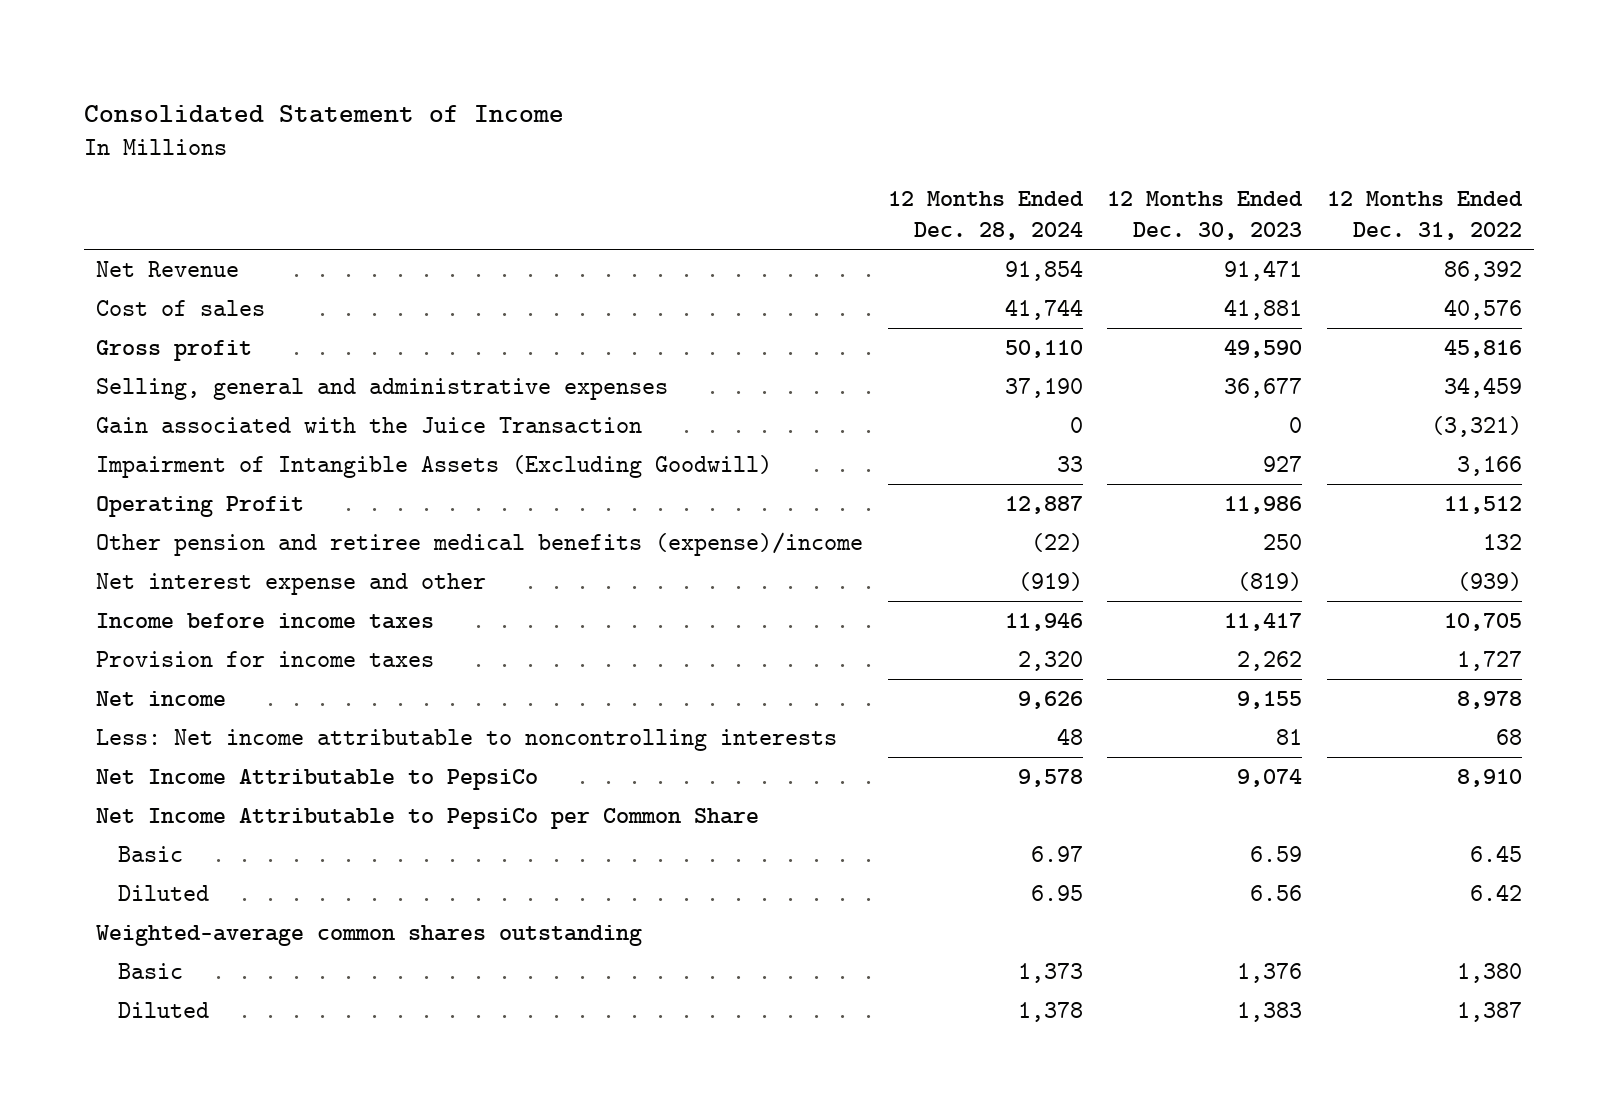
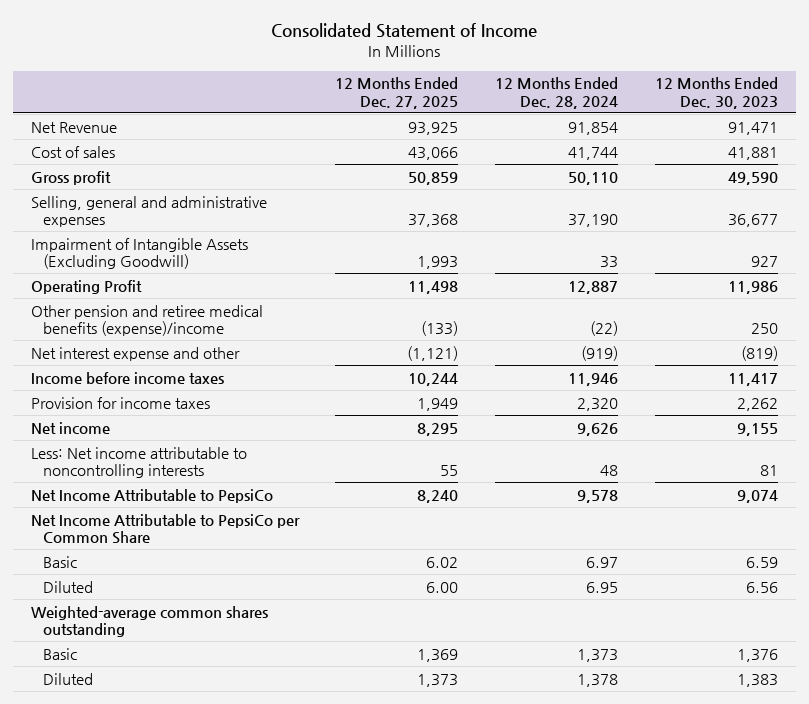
[1327,191,1524,241] 12 Months Ended Dec. 31, 2022 -> none
none -> [335,77,459,109] 12 Months Ended Dec. 27, 2025
[95,417,642,434] Gain associated with the Juice Transaction -> none

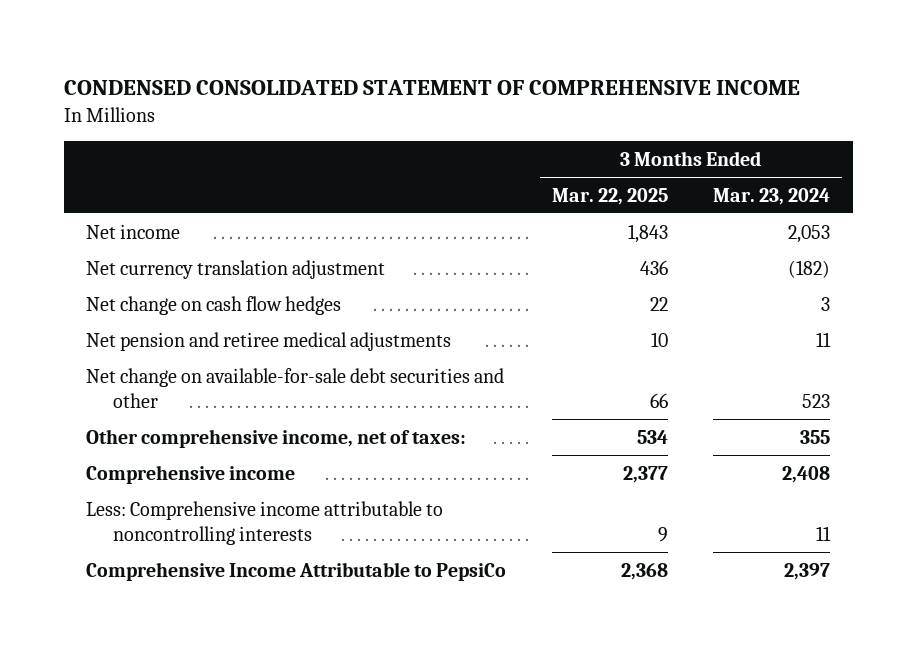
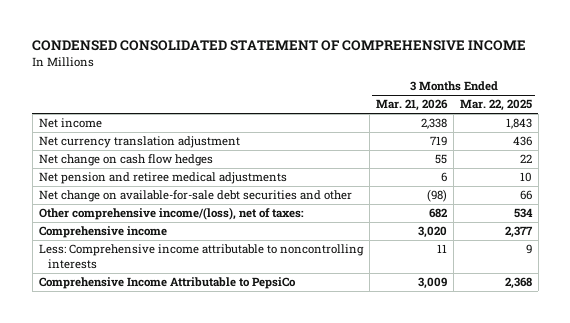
[713,187,831,205] Mar. 23, 2024 -> none
none -> [375,99,448,112] Mar. 21, 2026
[86,428,467,448] Other comprehensive income, net of taxes: -> [38,207,304,221] Other comprehensive income/(loss), net of taxes:

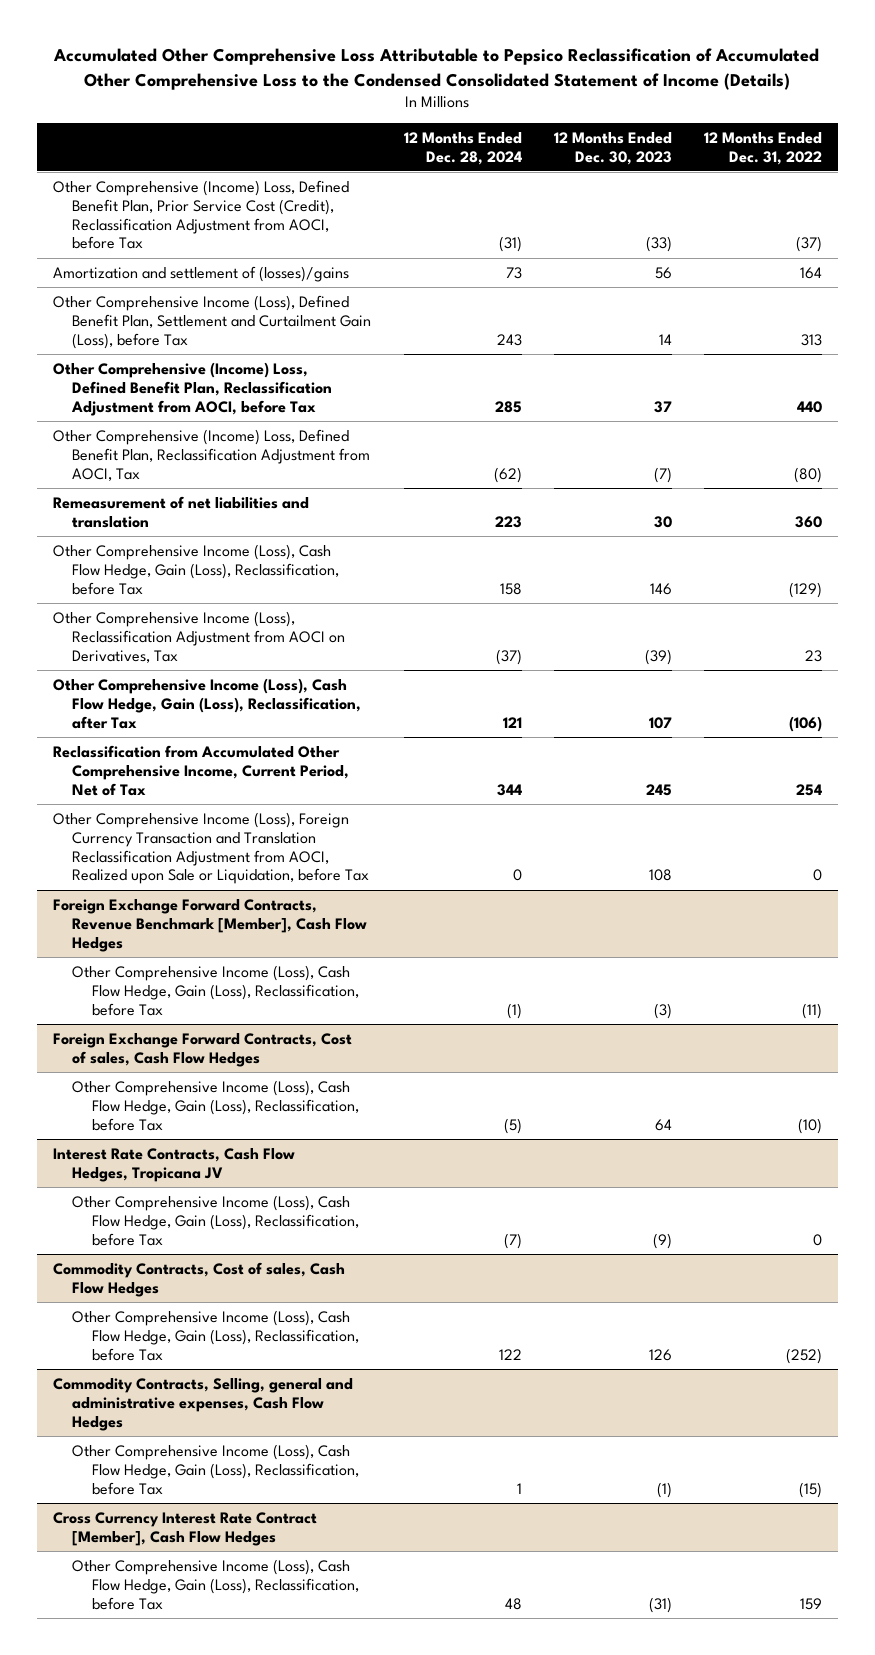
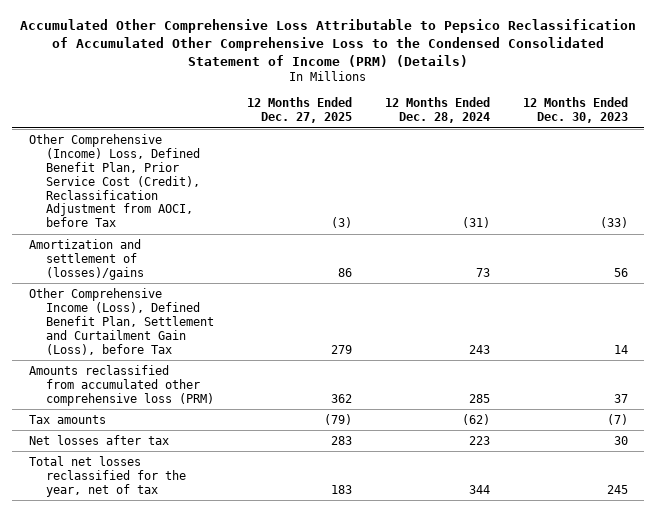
[53,48,820,90] Accumulated Other Comprehensive Loss Attributable to Pepsico Reclassification of Accumulated Other Comprehensive Loss to the Condensed Consolidated Statement of Income (Details) -> [20,19,637,67] Accumulated Other Comprehensive Loss Attributable to Pepsico Reclassification of Accumulated Other Comprehensive Loss to the Condensed Consolidated Statement of Income (PRM) (Details)
[703,131,822,165] 12 Months Ended Dec. 31, 2022 -> none
none -> [247,97,353,124] 12 Months Ended Dec. 27, 2025
[53,543,340,595] Other Comprehensive Income (Loss), Cash Flow Hedge, Gain (Loss), Reclassification, before Tax -> none
[53,610,346,663] Other Comprehensive Income (Loss), Reclassification Adjustment from AOCI on Derivatives, Tax -> none
[53,677,362,729] Other Comprehensive Income (Loss), Cash Flow Hedge, Gain (Loss), Reclassification, after Tax -> none
[53,811,370,885] Other Comprehensive Income (Loss), Foreign Currency Transaction and Translation Reclassification Adjustment from AOCI, Realized upon Sale or Liquidation, before Tax -> none
[53,898,368,952] Foreign Exchange Forward Contracts, Revenue Benchmark [Member], Cash Flow Hedges -> none
[72,964,359,1016] Other Comprehensive Income (Loss), Cash Flow Hedge, Gain (Loss), Reclassification, before Tax -> none
[53,1032,353,1067] Foreign Exchange Forward Contracts, Cost of sales, Cash Flow Hedges -> none
[72,1079,359,1131] Other Comprehensive Income (Loss), Cash Flow Hedge, Gain (Loss), Reclassification, before Tax -> none
[53,1147,296,1182] Interest Rate Contracts, Cash Flow Hedges, Tropicana JV -> none
[72,1194,359,1246] Other Comprehensive Income (Loss), Cash Flow Hedge, Gain (Loss), Reclassification, before Tax -> none
[53,1261,346,1297] Commodity Contracts, Cost of sales, Cash Flow Hedges -> none
[72,1309,359,1361] Other Comprehensive Income (Loss), Cash Flow Hedge, Gain (Loss), Reclassification, before Tax -> none
[53,1377,354,1431] Commodity Contracts, Selling, general and administrative expenses, Cash Flow Hedges -> none
[72,1443,359,1495] Other Comprehensive Income (Loss), Cash Flow Hedge, Gain (Loss), Reclassification, before Tax -> none
[53,1511,318,1546] Cross Currency Interest Rate Contract [Member], Cash Flow Hedges -> none
[72,1558,359,1610] Other Comprehensive Income (Loss), Cash Flow Hedge, Gain (Loss), Reclassification, before Tax -> none
[53,361,333,416] Other Comprehensive (Income) Loss, Defined Benefit Plan, Reclassification Adjustment from AOCI, before Tax -> [28,364,215,406] Amounts reclassified from accumulated other comprehensive loss (PRM)
[53,428,371,481] Other Comprehensive (Income) Loss, Defined Benefit Plan, Reclassification Adjustment from AOCI, Tax -> [28,414,106,424] Tax amounts
[53,495,310,528] Remeasurement of net liabilities and translation -> [28,434,169,445] Net losses after tax
[53,744,350,796] Reclassification from Accumulated Other Comprehensive Income, Current Period, Net of Tax -> [28,455,187,497] Total net losses reclassified for the year, net of tax

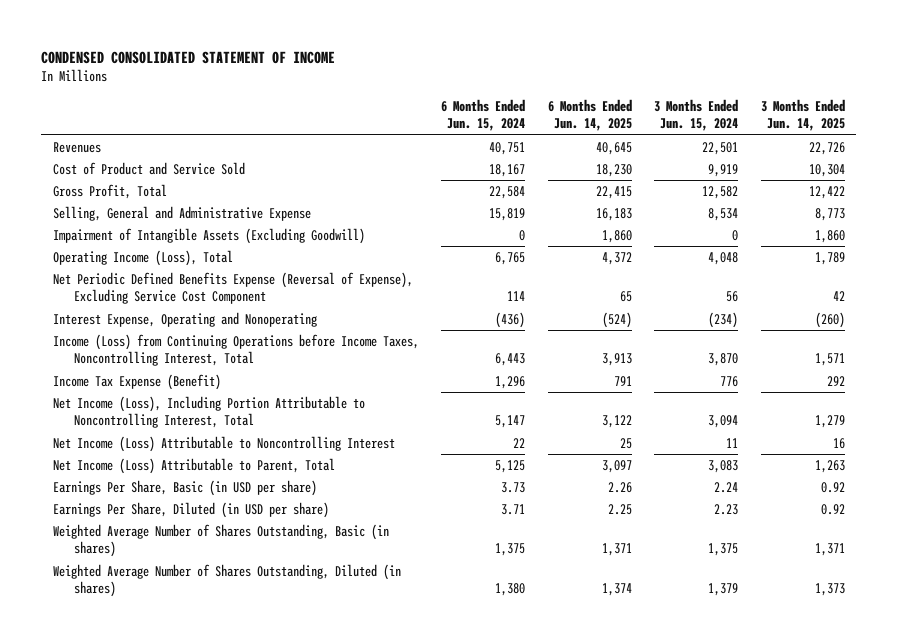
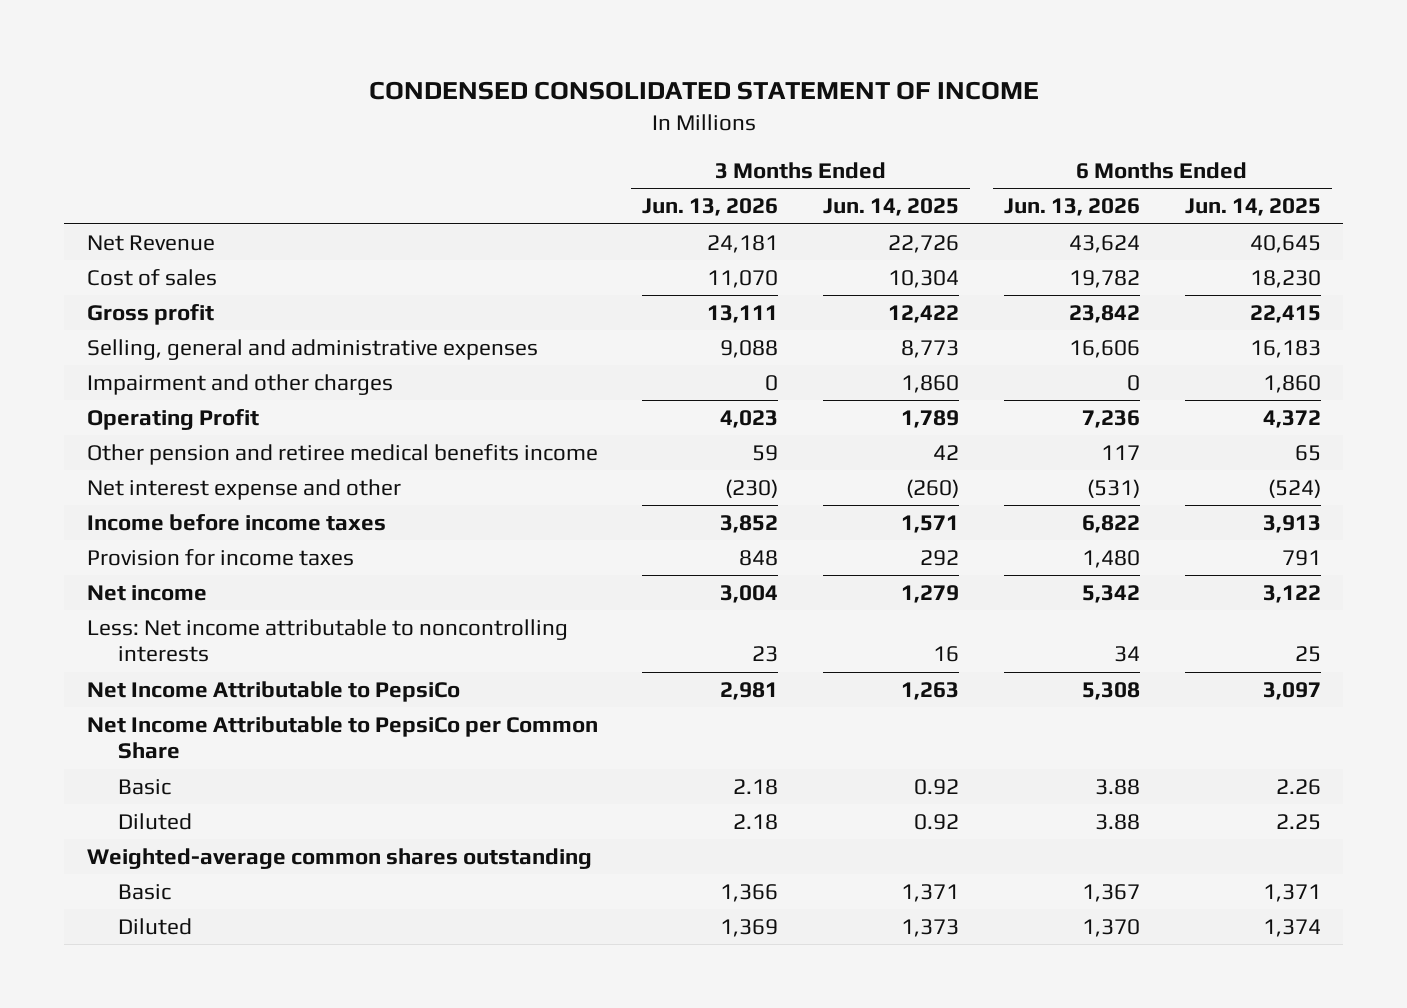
[441,99,526,132] 6 Months Ended Jun. 15, 2024 -> none
[654,99,739,132] 3 Months Ended Jun. 15, 2024 -> none
none -> [642,198,779,217] Jun. 13, 2026
none -> [1004,198,1141,217] Jun. 13, 2026
[52,142,101,154] Revenues -> [86,235,215,252] Net Revenue
[52,162,245,176] Cost of Product and Service Sold -> [86,269,217,287] Cost of sales
[52,184,167,200] Gross Profit, Total -> [86,304,214,326] Gross profit
[52,206,311,222] Selling, General and Administrative Expense -> [86,339,538,361] Selling, general and administrative expenses
[52,228,365,245] Impairment of Intangible Assets (Excluding Goodwill) -> [86,374,393,396] Impairment and other charges
[52,250,233,267] Operating Income (Loss), Total -> [86,409,259,431] Operating Profit
[52,272,413,305] Net Periodic Defined Benefits Expense (Reversal of Expense), Excluding Service Cost Component -> [86,444,598,466] Other pension and retiree medical benefits income
[52,312,317,328] Interest Expense, Operating and Nonoperating -> [86,479,401,501] Net interest expense and other
[52,334,419,367] Income (Loss) from Continuing Operations before Income Taxes, Noncontrolling Interest, Total -> [86,514,386,532] Income before income taxes
[52,374,221,391] Income Tax Expense (Benefit) -> [86,549,354,567] Provision for income taxes
[52,396,365,429] Net Income (Loss), Including Portion Attributable to Noncontrolling Interest, Total -> [86,585,207,602] Net income
[52,436,395,453] Net Income (Loss) Attributable to Noncontrolling Interest -> [86,619,568,663] Less: Net income attributable to noncontrolling interests
[52,458,335,475] Net Income (Loss) Attributable to Parent, Total -> [86,681,460,703] Net Income Attributable to PepsiCo
none -> [86,716,598,760] Net Income Attributable to PepsiCo per Common Share
[52,480,317,497] Earnings Per Share, Basic (in USD per share) -> [118,779,172,796] Basic
[52,502,329,519] Earnings Per Share, Diluted (in USD per share) -> [118,813,193,831] Diluted
none -> [86,848,592,870] Weighted-average common shares outstanding
[52,524,389,558] Weighted Average Number of Shares Outstanding, Basic (in shares) -> [118,884,172,901] Basic
[52,564,401,598] Weighted Average Number of Shares Outstanding, Diluted (in shares) -> [118,918,193,936] Diluted

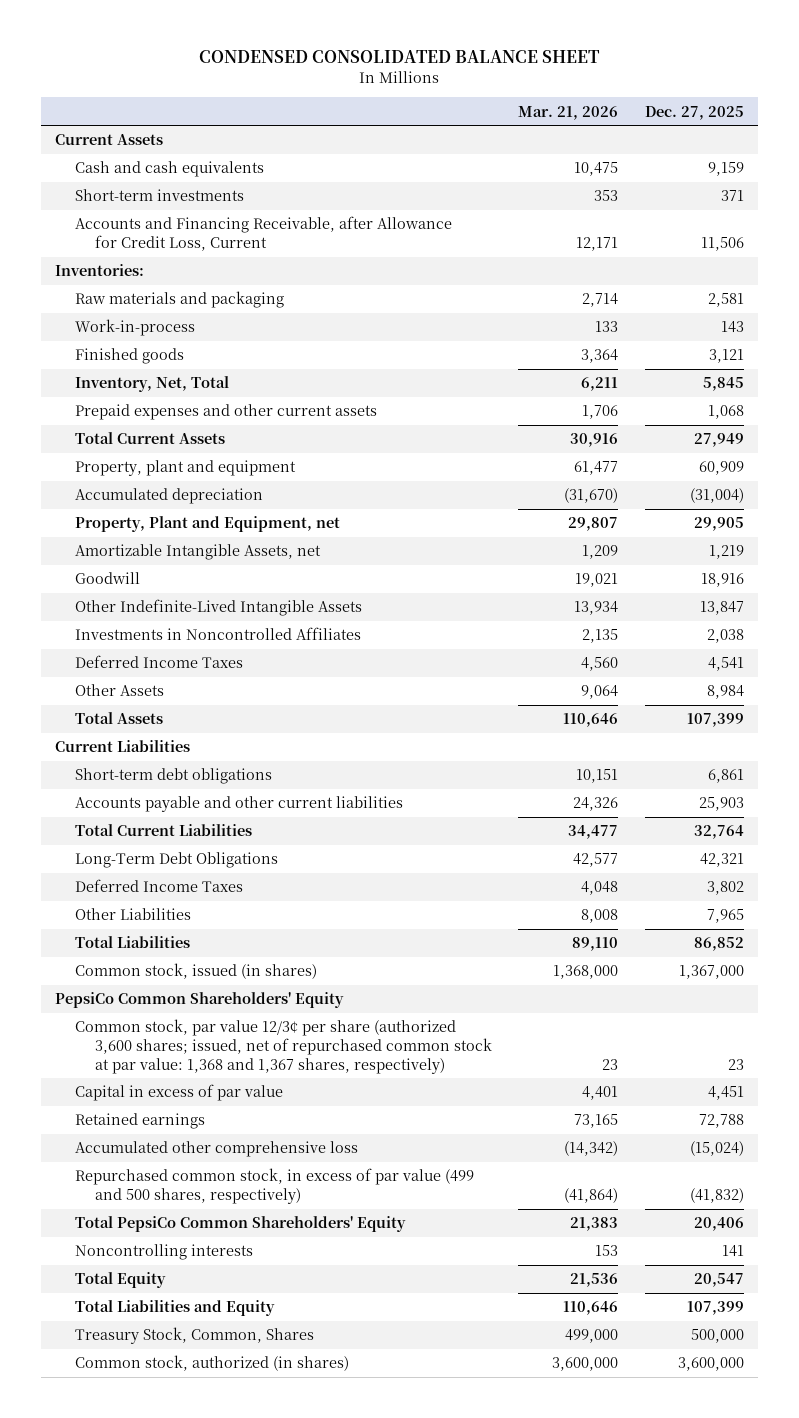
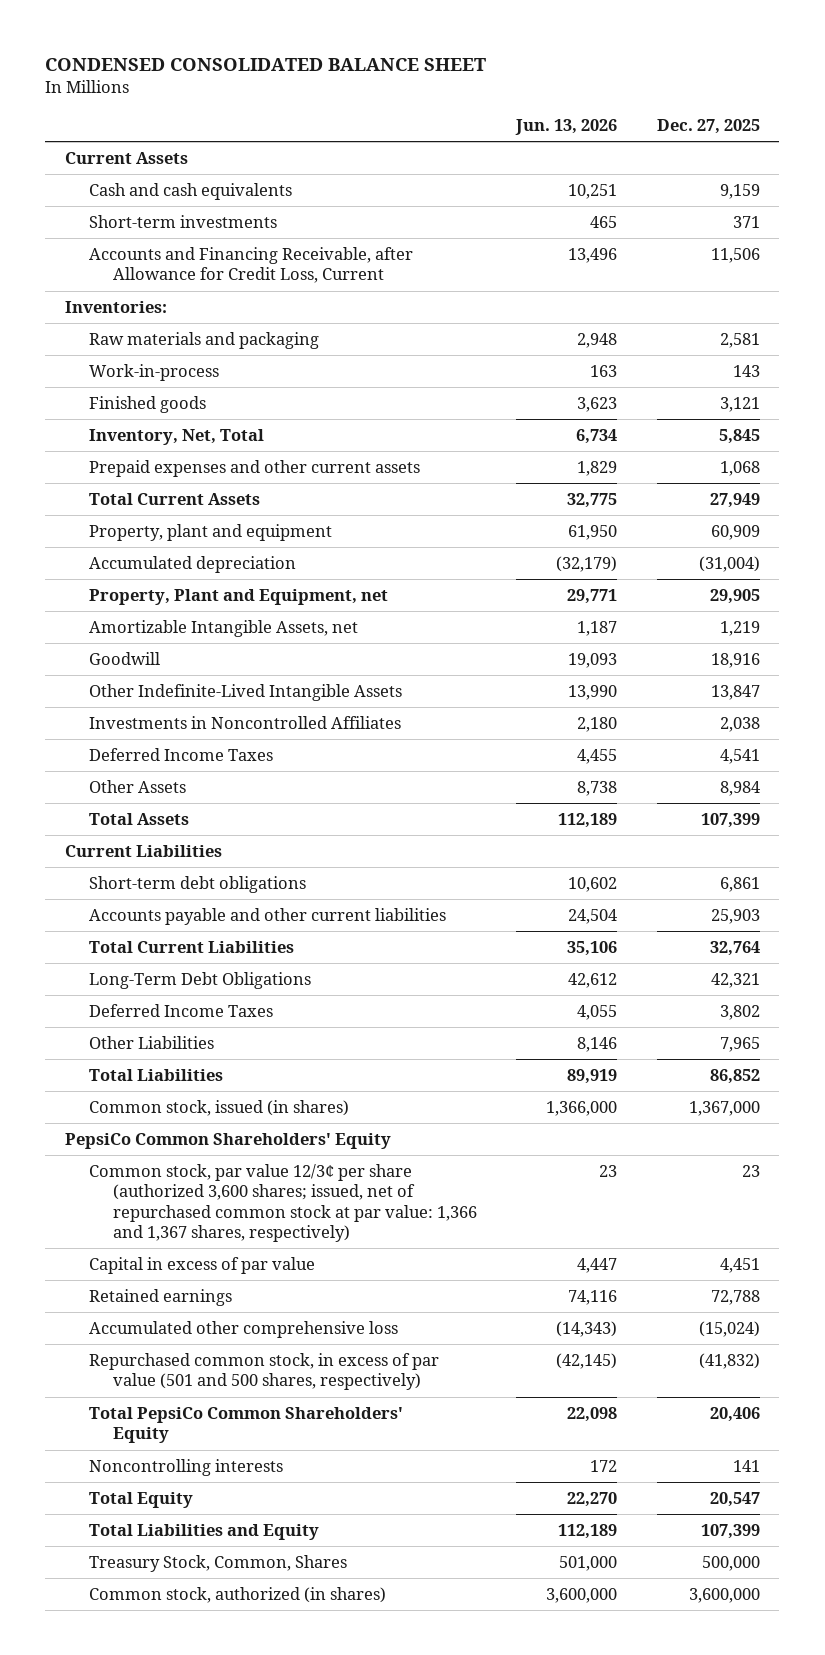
[518,105,619,120] Mar. 21, 2026 -> none
none -> [515,119,618,136] Jun. 13, 2026
[74,1019,492,1074] Common stock, par value 12/3¢ per share (authorized 3,600 shares; issued, net of repurchased common stock at par value: 1,368 and 1,367 shares, respectively) -> [89,1164,478,1242] Common stock, par value 12/3¢ per share (authorized 3,600 shares; issued, net of repurchased common stock at par value: 1,366 and 1,367 shares, respectively)
[74,1168,474,1204] Repurchased common stock, in excess of par value (499 and 500 shares, respectively) -> [89,1353,440,1391] Repurchased common stock, in excess of par value (501 and 500 shares, respectively)

